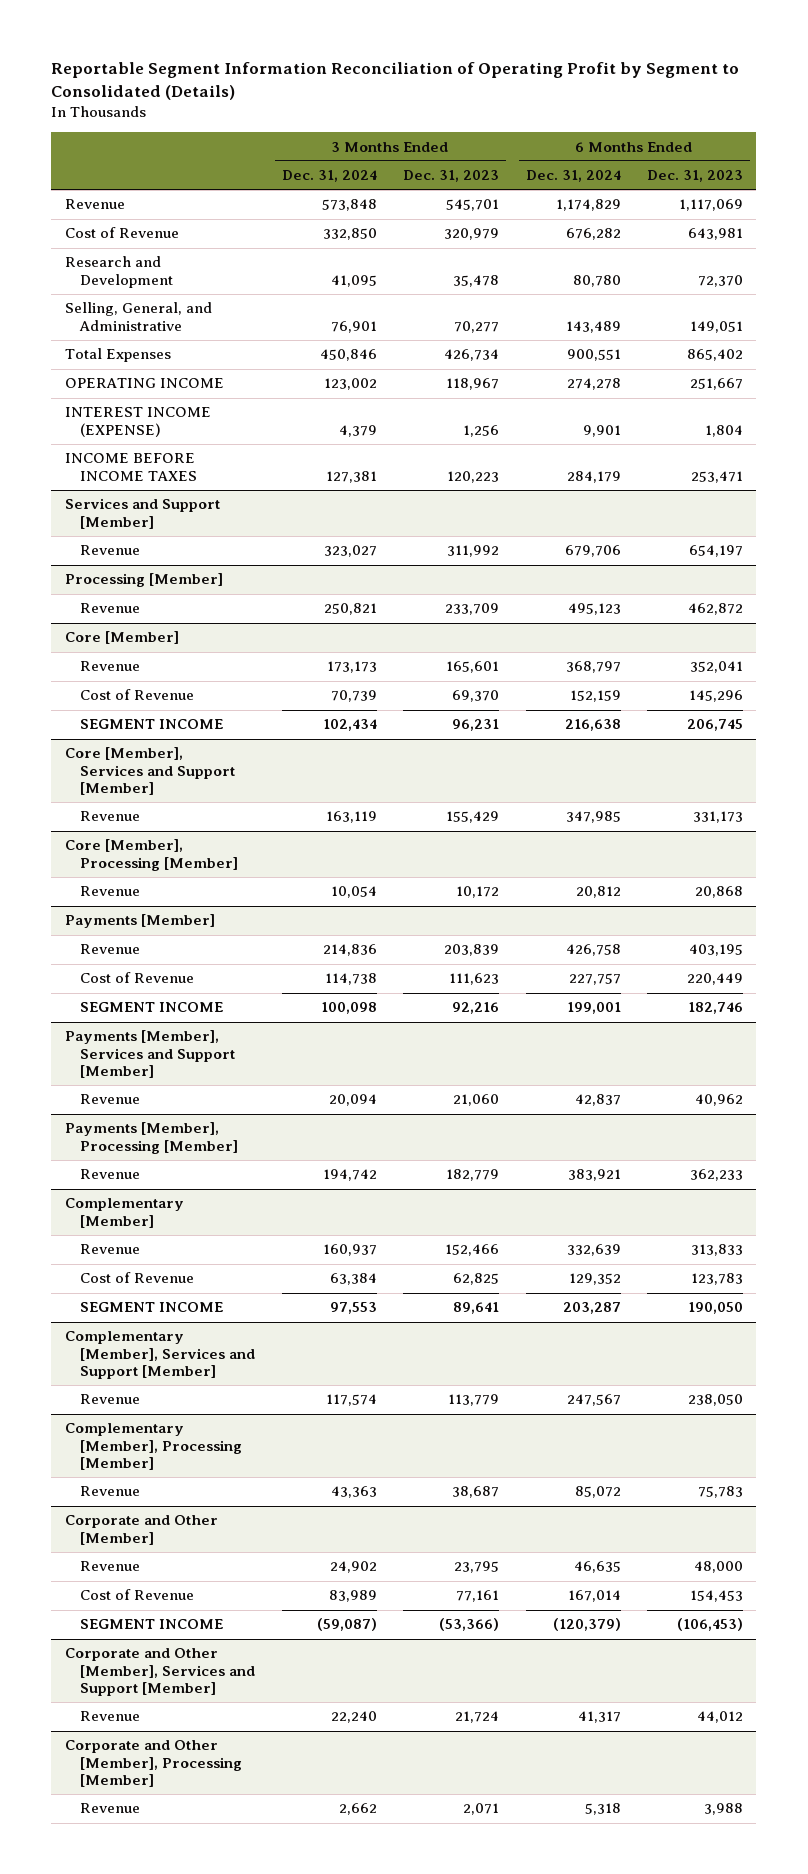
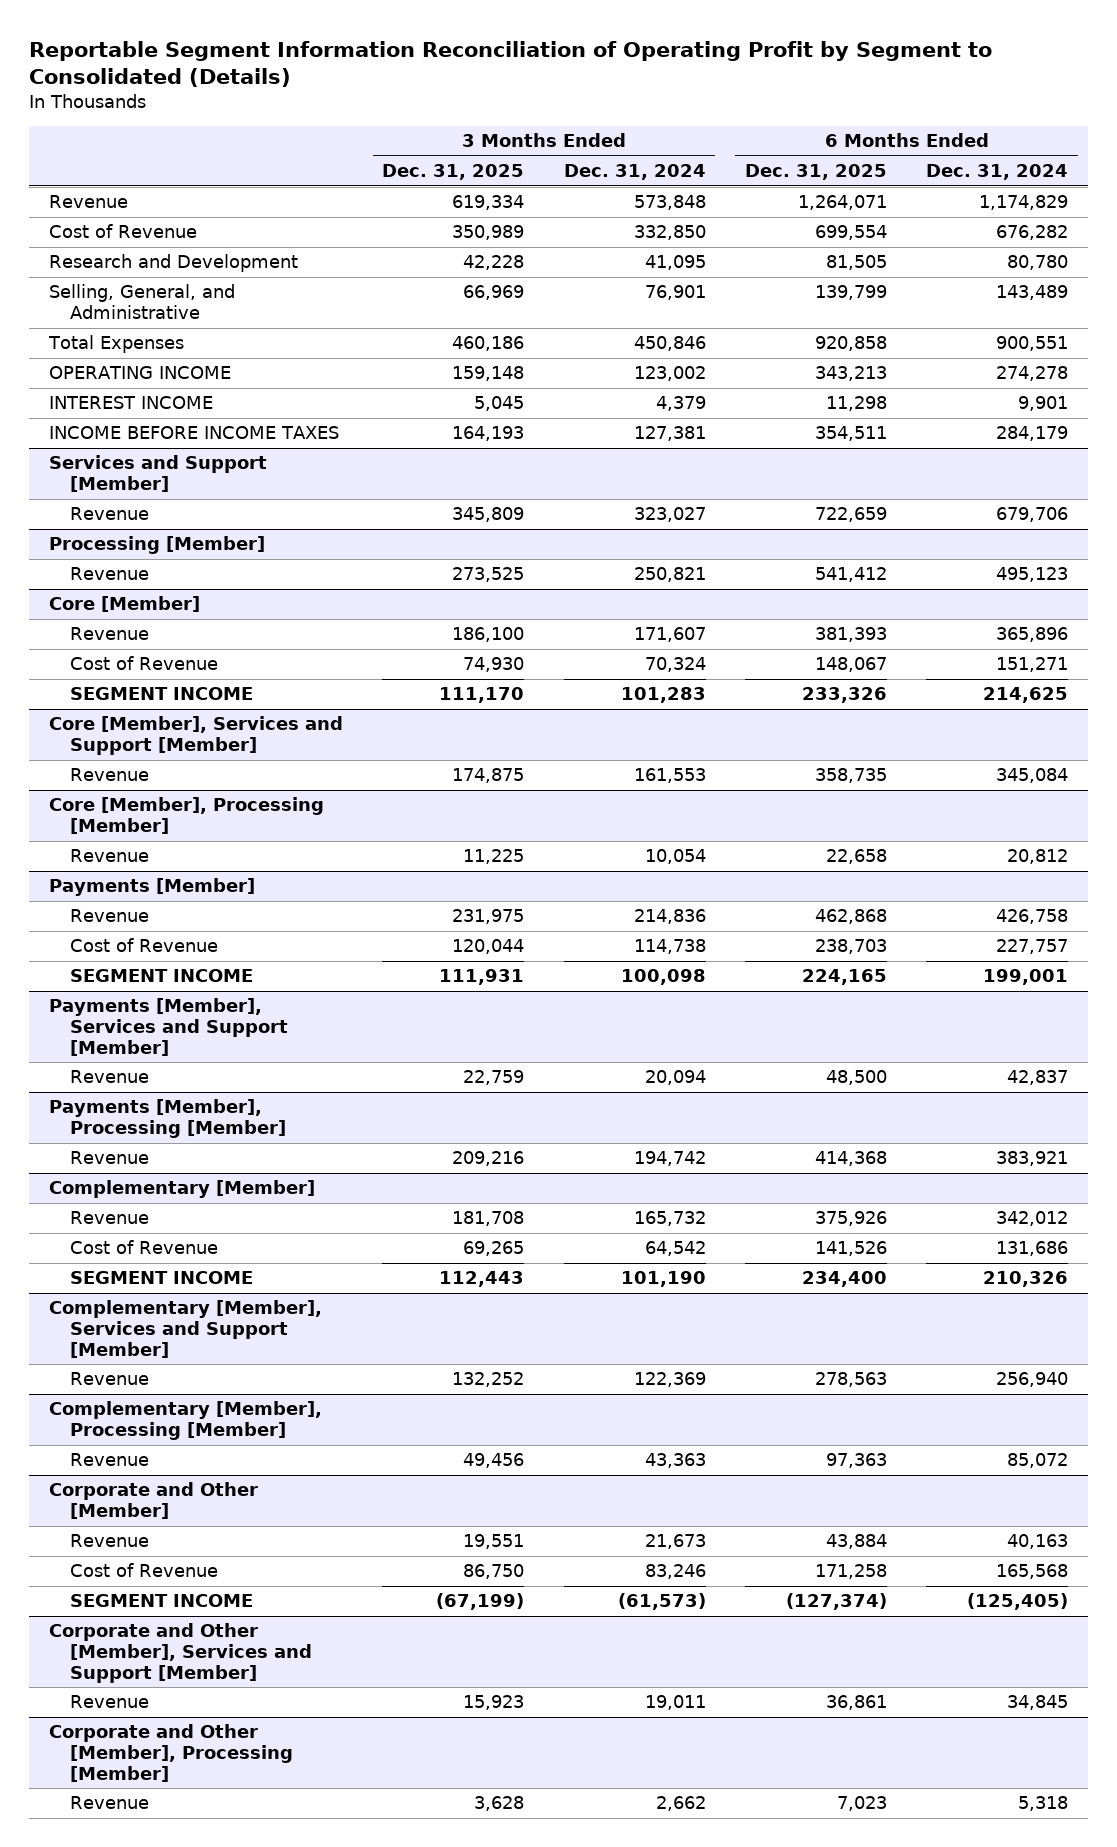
[403,170,500,183] Dec. 31, 2023 -> none
[647,170,744,183] Dec. 31, 2023 -> none
none -> [382,164,525,181] Dec. 31, 2025
none -> [744,164,887,181] Dec. 31, 2025
[64,407,211,437] INTEREST INCOME (EXPENSE) -> [49,396,214,410] INTEREST INCOME
[326,661,377,674] 173,173 -> [633,627,706,643] 171,607
[565,661,621,674] 368,797 -> [996,627,1069,643] 365,896
[330,690,377,703] 70,739 -> [644,657,706,673] 70,324
[569,690,621,703] 152,159 -> [996,657,1069,673] 151,271
[322,719,377,732] 102,434 -> [620,687,706,704] 101,283
[564,719,621,732] 216,638 -> [983,687,1069,704] 214,625
[325,811,377,824] 163,119 -> [633,768,706,784] 161,553
[565,811,621,824] 347,985 -> [996,768,1069,784] 345,084
[322,1244,377,1257] 160,937 -> [633,1211,706,1227] 165,732
[566,1244,621,1257] 332,639 -> [996,1211,1069,1227] 342,012
[329,1273,377,1286] 63,384 -> [644,1241,706,1257] 64,542
[568,1273,621,1286] 129,352 -> [996,1241,1069,1257] 131,686
[329,1302,377,1315] 97,553 -> [620,1271,706,1288] 101,190
[562,1302,621,1315] 203,287 -> [983,1271,1069,1288] 210,326
[325,1394,377,1407] 117,574 -> [633,1372,706,1388] 122,369
[566,1394,621,1407] 247,567 -> [996,1372,1069,1388] 256,940
[329,1561,377,1574] 24,902 -> [644,1534,706,1550] 21,673
[573,1561,621,1574] 46,635 -> [1007,1534,1069,1550] 40,163
[328,1590,377,1603] 83,989 -> [644,1564,706,1580] 83,246
[567,1590,621,1603] 167,014 -> [996,1564,1069,1580] 165,568
[316,1618,377,1632] (59,087) -> [617,1593,706,1611] (61,573)
[552,1618,621,1632] (120,379) -> [967,1593,1069,1611] (125,405)
[330,1711,377,1724] 22,240 -> [644,1695,706,1711] 19,011
[577,1711,621,1724] 41,317 -> [1007,1695,1069,1711] 34,845

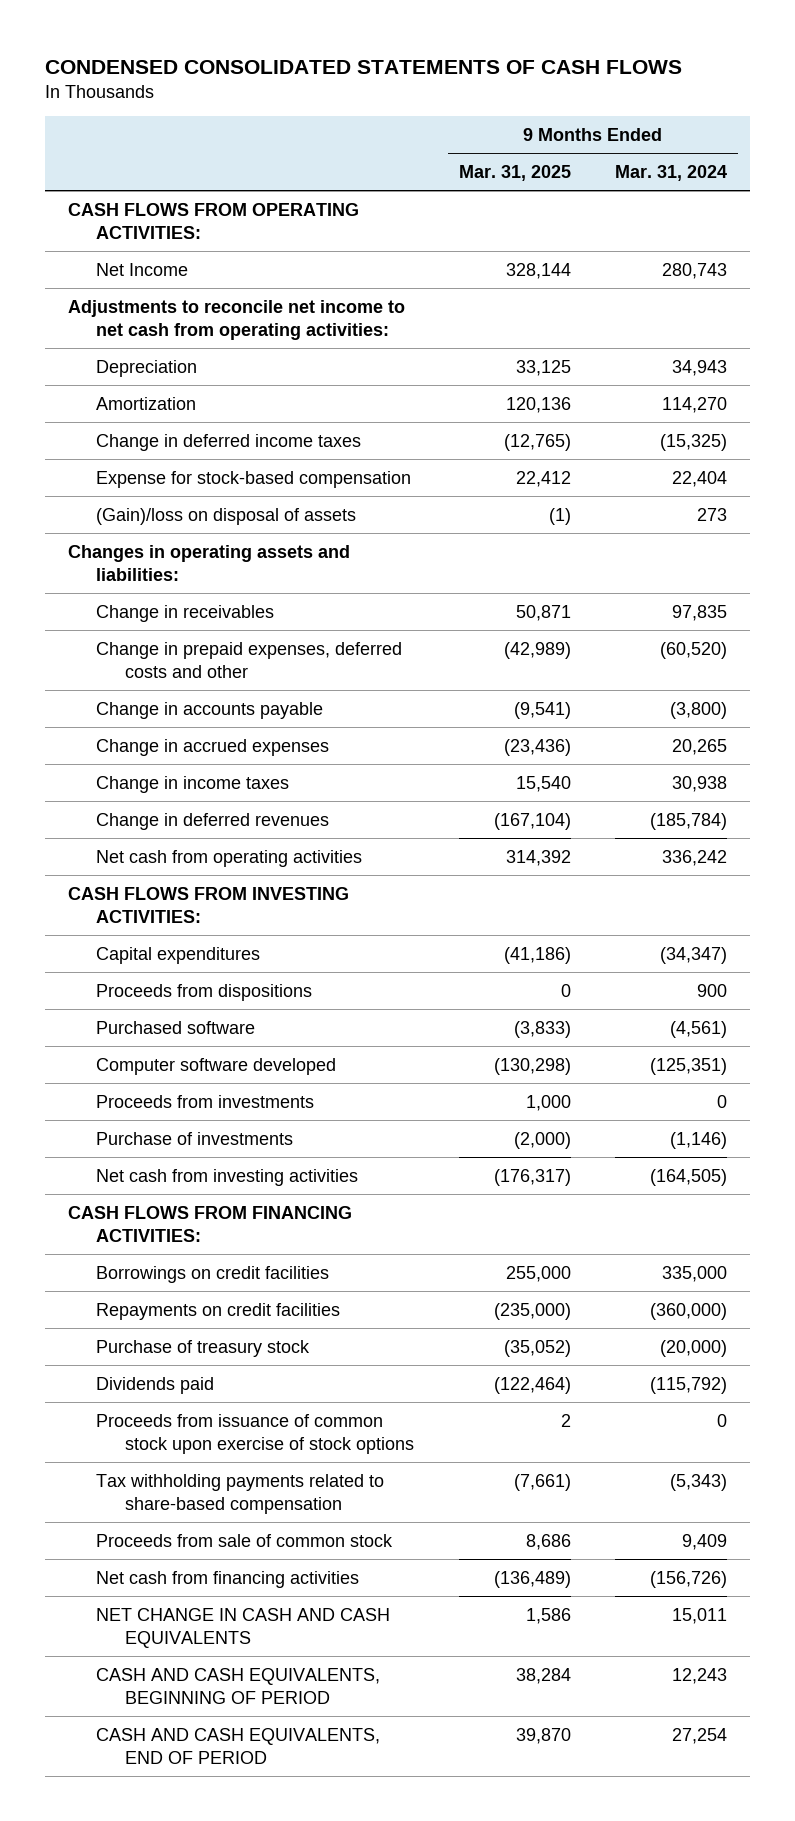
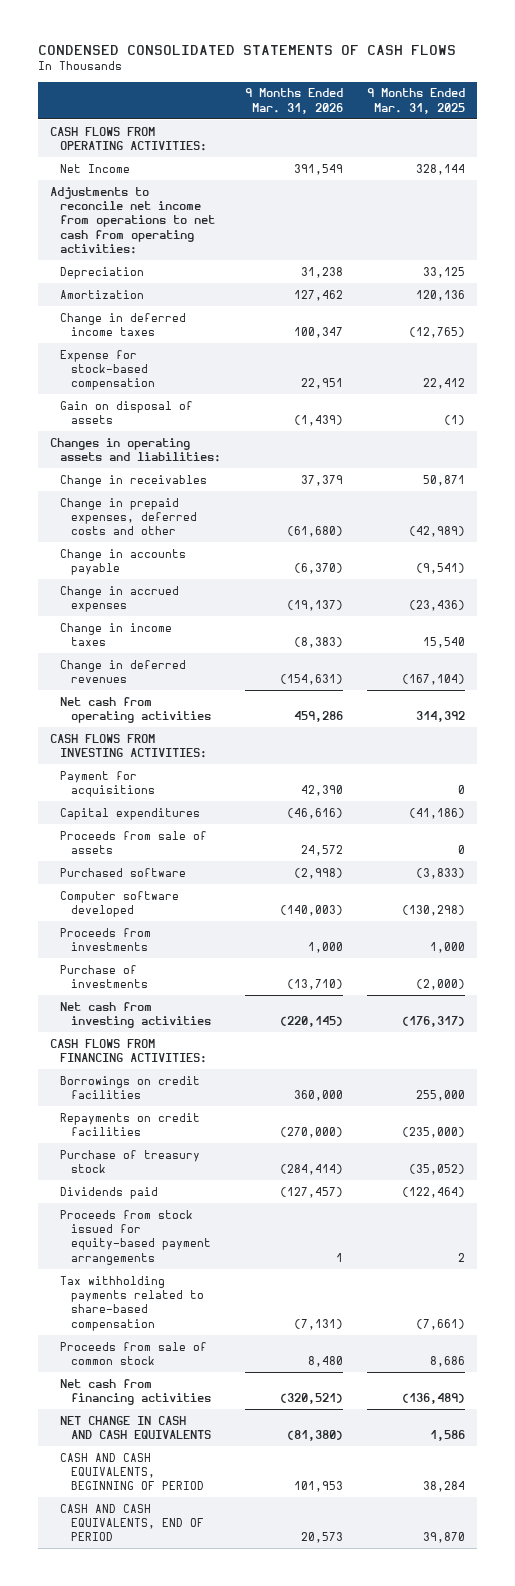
[615,165,728,182] Mar. 31, 2024 -> none
none -> [245,88,344,114] 9 Months Ended Mar. 31, 2026
[67,299,405,340] Adjustments to reconcile net income to net cash from operating activities: -> [49,186,216,254] Adjustments to reconcile net income from operations to net cash from operating activities:
[96,507,357,525] (Gain)/loss on disposal of assets -> [60,400,194,424] Gain on disposal of assets
none -> [60,770,156,797] Payment for acquisitions
[96,983,313,1001] Proceeds from dispositions -> [60,830,208,854] Proceeds from sale of assets
[96,1413,415,1454] Proceeds from issuance of common stock upon exercise of stock options -> [60,1209,212,1265] Proceeds from stock issued for equity-based payment arrangements

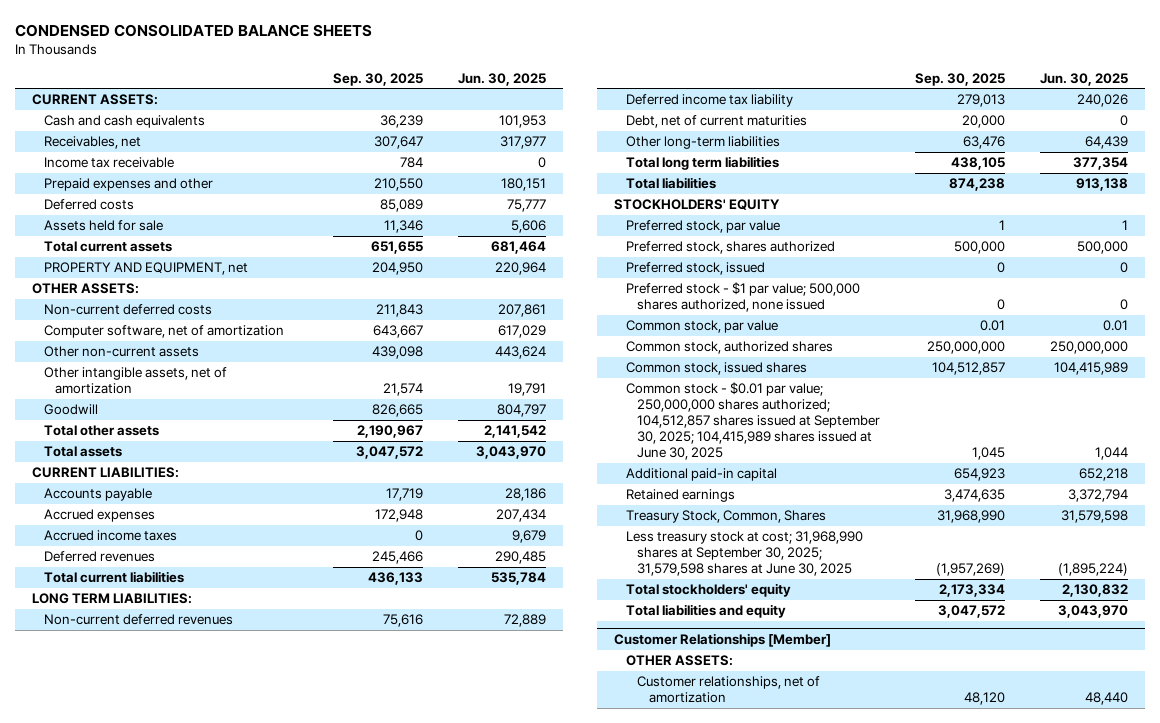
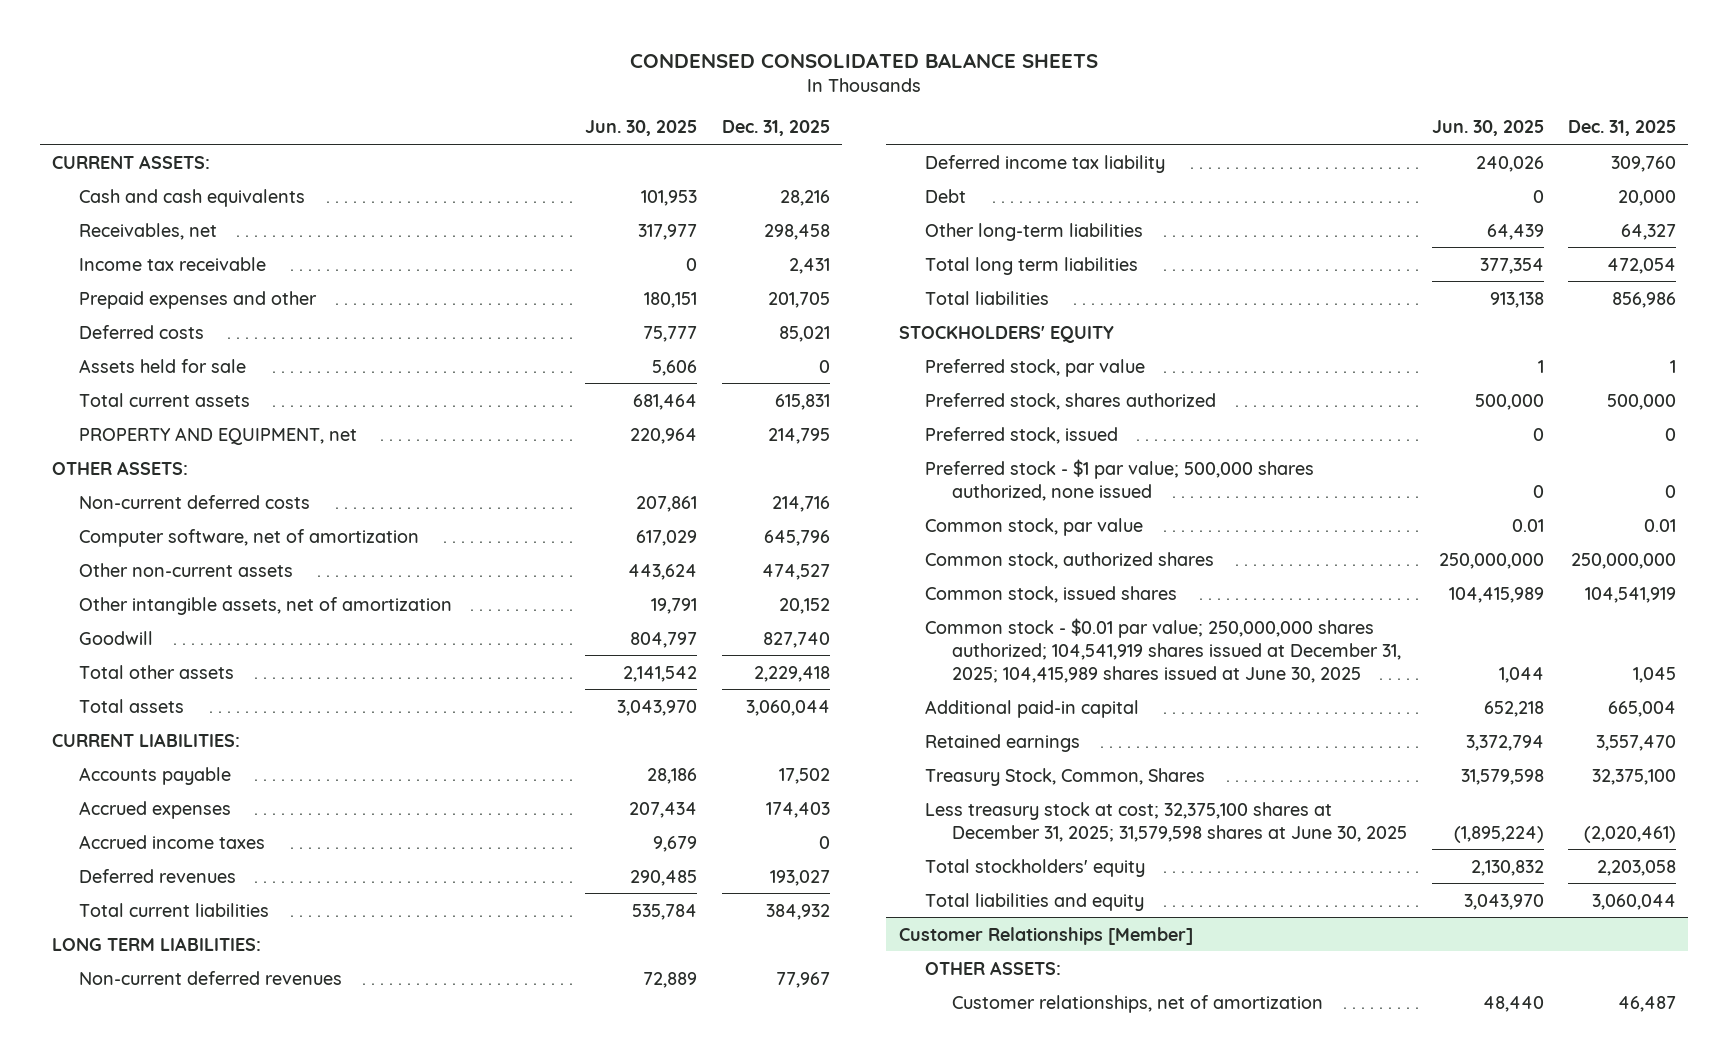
[333,72,424,86] Sep. 30, 2025 -> none
none -> [721,120,830,137] Dec. 31, 2025
[625,115,807,129] Debt, net of current maturities -> [925,188,967,203] Debt
[625,382,881,461] Common stock - $0.01 par value; 250,000,000 shares authorized; 104,512,857 shares issued at September 30, 2025; 104,415,989 shares issued at June 30, 2025 -> [925,617,1402,683] Common stock - $0.01 par value; 250,000,000 shares authorized; 104,541,919 shares issued at December 31, 2025; 104,415,989 shares issued at June 30, 2025
[625,531,863,577] Less treasury stock at cost; 31,968,990 shares at September 30, 2025; 31,579,598 shares at June 30, 2025 -> [925,801,1408,842] Less treasury stock at cost; 32,375,100 shares at December 31, 2025; 31,579,598 shares at June 30, 2025

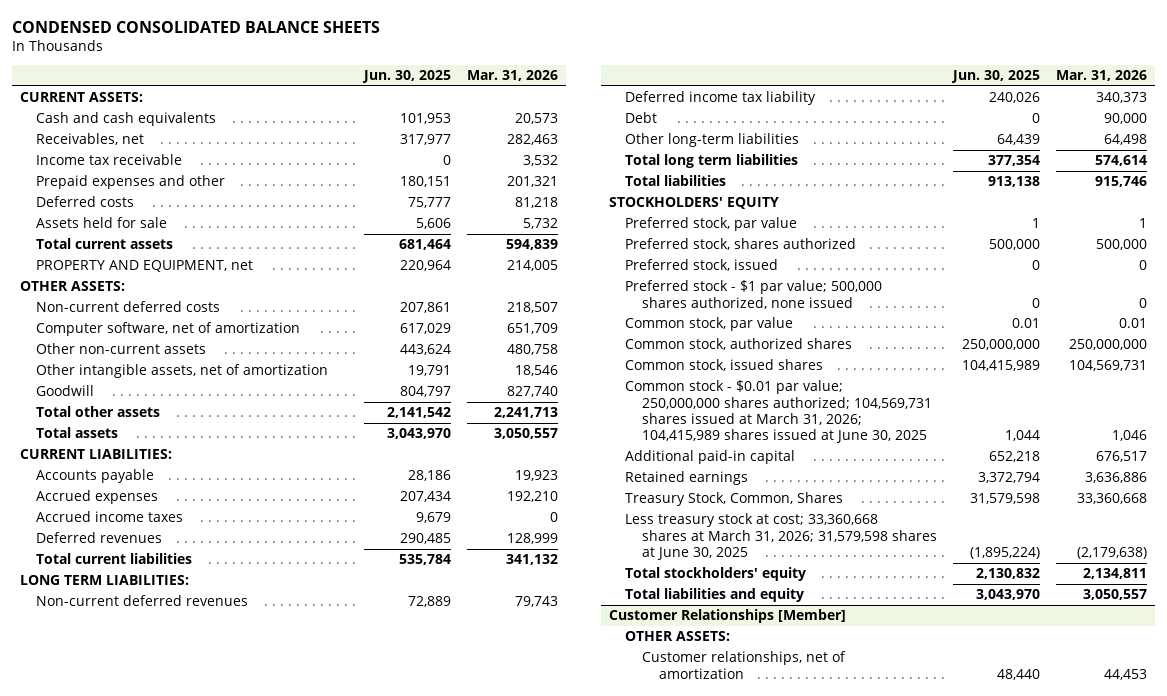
[721,120,830,137] Dec. 31, 2025 -> none
none -> [467,70,559,82] Mar. 31, 2026
[925,617,1402,683] Common stock - $0.01 par value; 250,000,000 shares authorized; 104,541,919 shares issued at December 31, 2025; 104,415,989 shares issued at June 30, 2025 -> [625,380,933,444] Common stock - $0.01 par value; 250,000,000 shares authorized; 104,569,731 shares issued at March 31, 2026; 104,415,989 shares issued at June 30, 2025
[925,801,1408,842] Less treasury stock at cost; 32,375,100 shares at December 31, 2025; 31,579,598 shares at June 30, 2025 -> [625,513,938,561] Less treasury stock at cost; 33,360,668 shares at March 31, 2026; 31,579,598 shares at June 30, 2025

